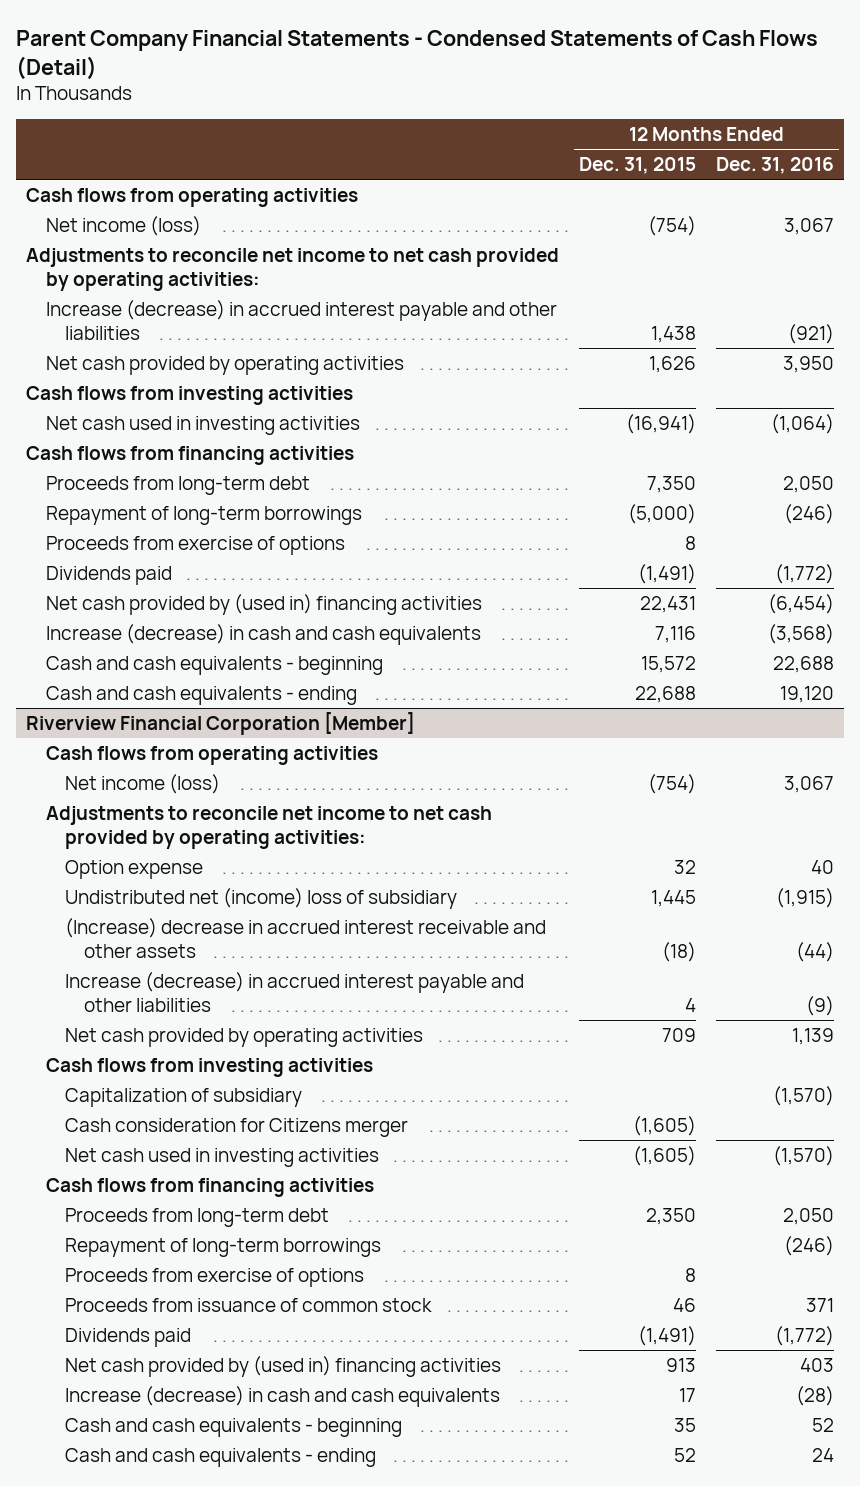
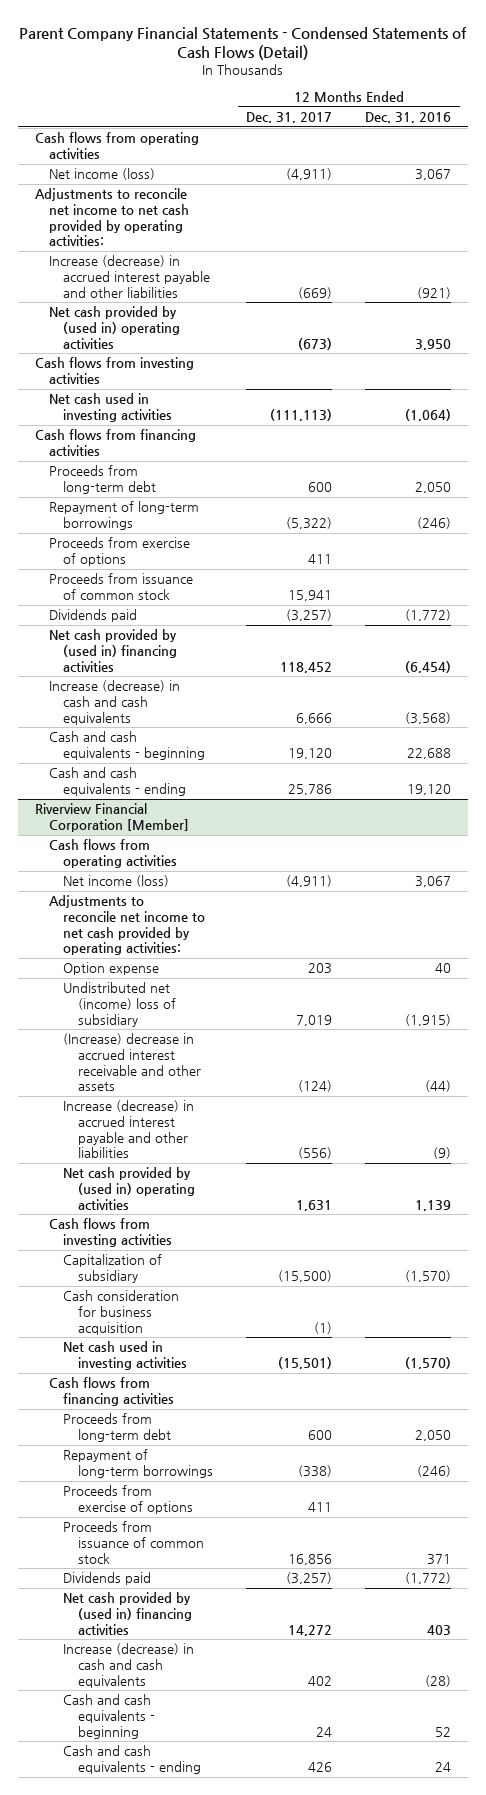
[579,156,697,174] Dec. 31, 2015 -> none
none -> [246,112,333,124] Dec. 31, 2017
[45,355,404,375] Net cash provided by operating activities -> [49,306,181,349] Net cash provided by (used in) operating activities
none -> [49,573,194,601] Proceeds from issuance of common stock
[64,1027,423,1047] Net cash provided by operating activities -> [63,1167,195,1210] Net cash provided by (used in) operating activities
[64,1117,408,1137] Cash consideration for Citizens merger -> [63,1290,180,1335] Cash consideration for business acquisition

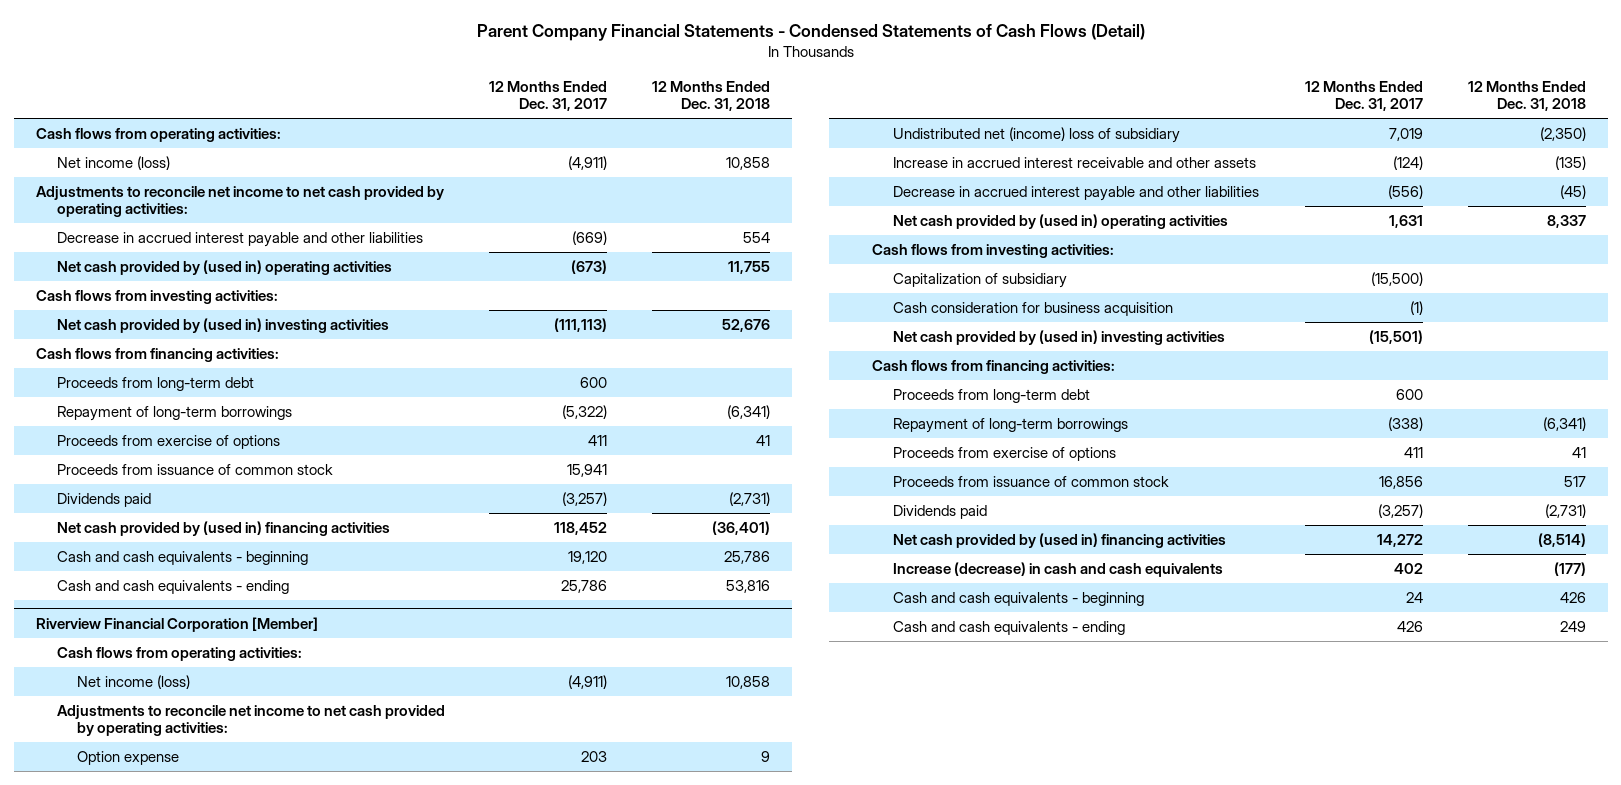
[365,112,452,124] Dec. 31, 2016 -> none
none -> [651,80,770,112] 12 Months Ended Dec. 31, 2018
[34,132,199,160] Cash flows from operating activities -> [35,127,281,142] Cash flows from operating activities:
[49,255,211,298] Increase (decrease) in accrued interest payable and other liabilities -> [56,231,423,247] Decrease in accrued interest payable and other liabilities
[34,357,194,385] Cash flows from investing activities -> [35,289,278,304] Cash flows from investing activities:
[49,393,173,423] Net cash used in investing activities -> [56,317,389,333] Net cash provided by (used in) investing activities
[34,429,196,457] Cash flows from financing activities -> [35,347,279,362] Cash flows from financing activities:
[49,680,181,725] Increase (decrease) in cash and cash equivalents -> none
[49,839,178,869] Cash flows from operating activities -> [56,646,302,661] Cash flows from operating activities:
[63,1033,201,1092] (Increase) decrease in accrued interest receivable and other assets -> [893,156,1257,168] Increase in accrued interest receivable and other assets
[63,1100,195,1159] Increase (decrease) in accrued interest payable and other liabilities -> [893,185,1260,201] Decrease in accrued interest payable and other liabilities
[49,1218,173,1248] Cash flows from investing activities -> [872,243,1115,258] Cash flows from investing activities:
[63,1341,187,1371] Net cash used in investing activities -> [893,329,1226,345] Net cash provided by (used in) investing activities
[49,1377,175,1407] Cash flows from financing activities -> [872,359,1116,374] Cash flows from financing activities:

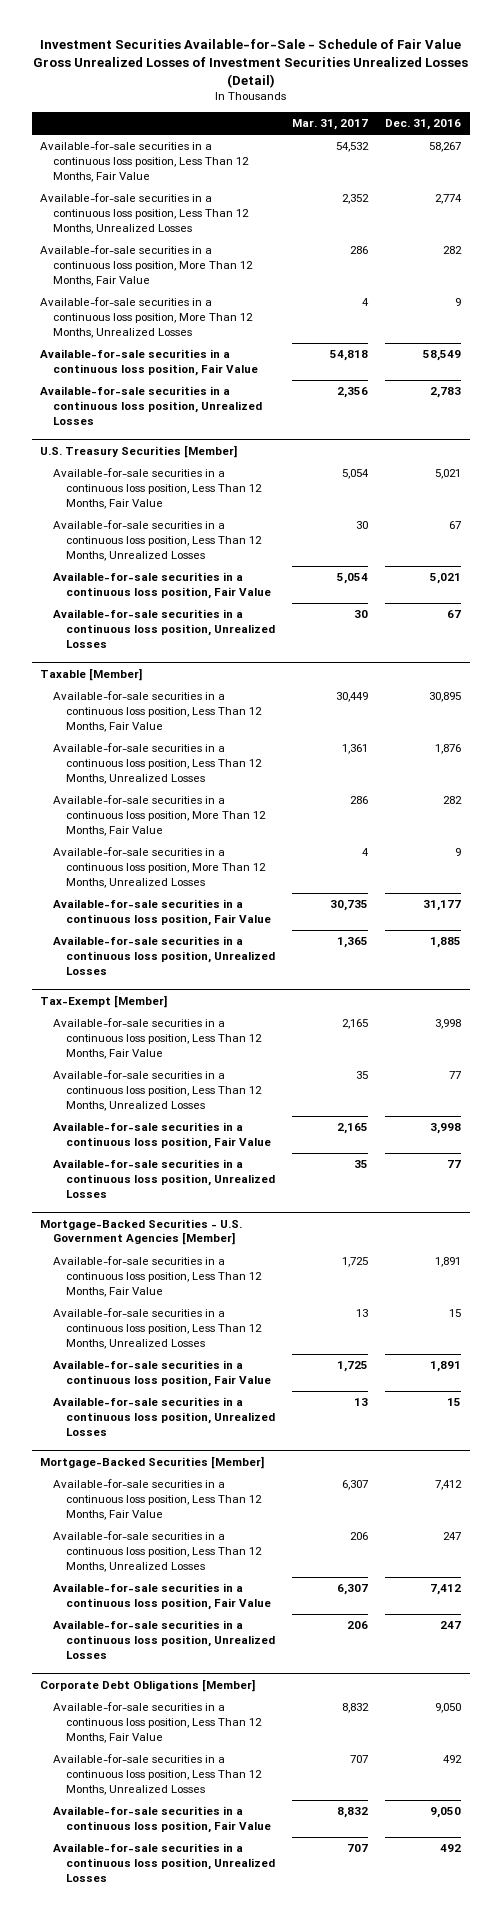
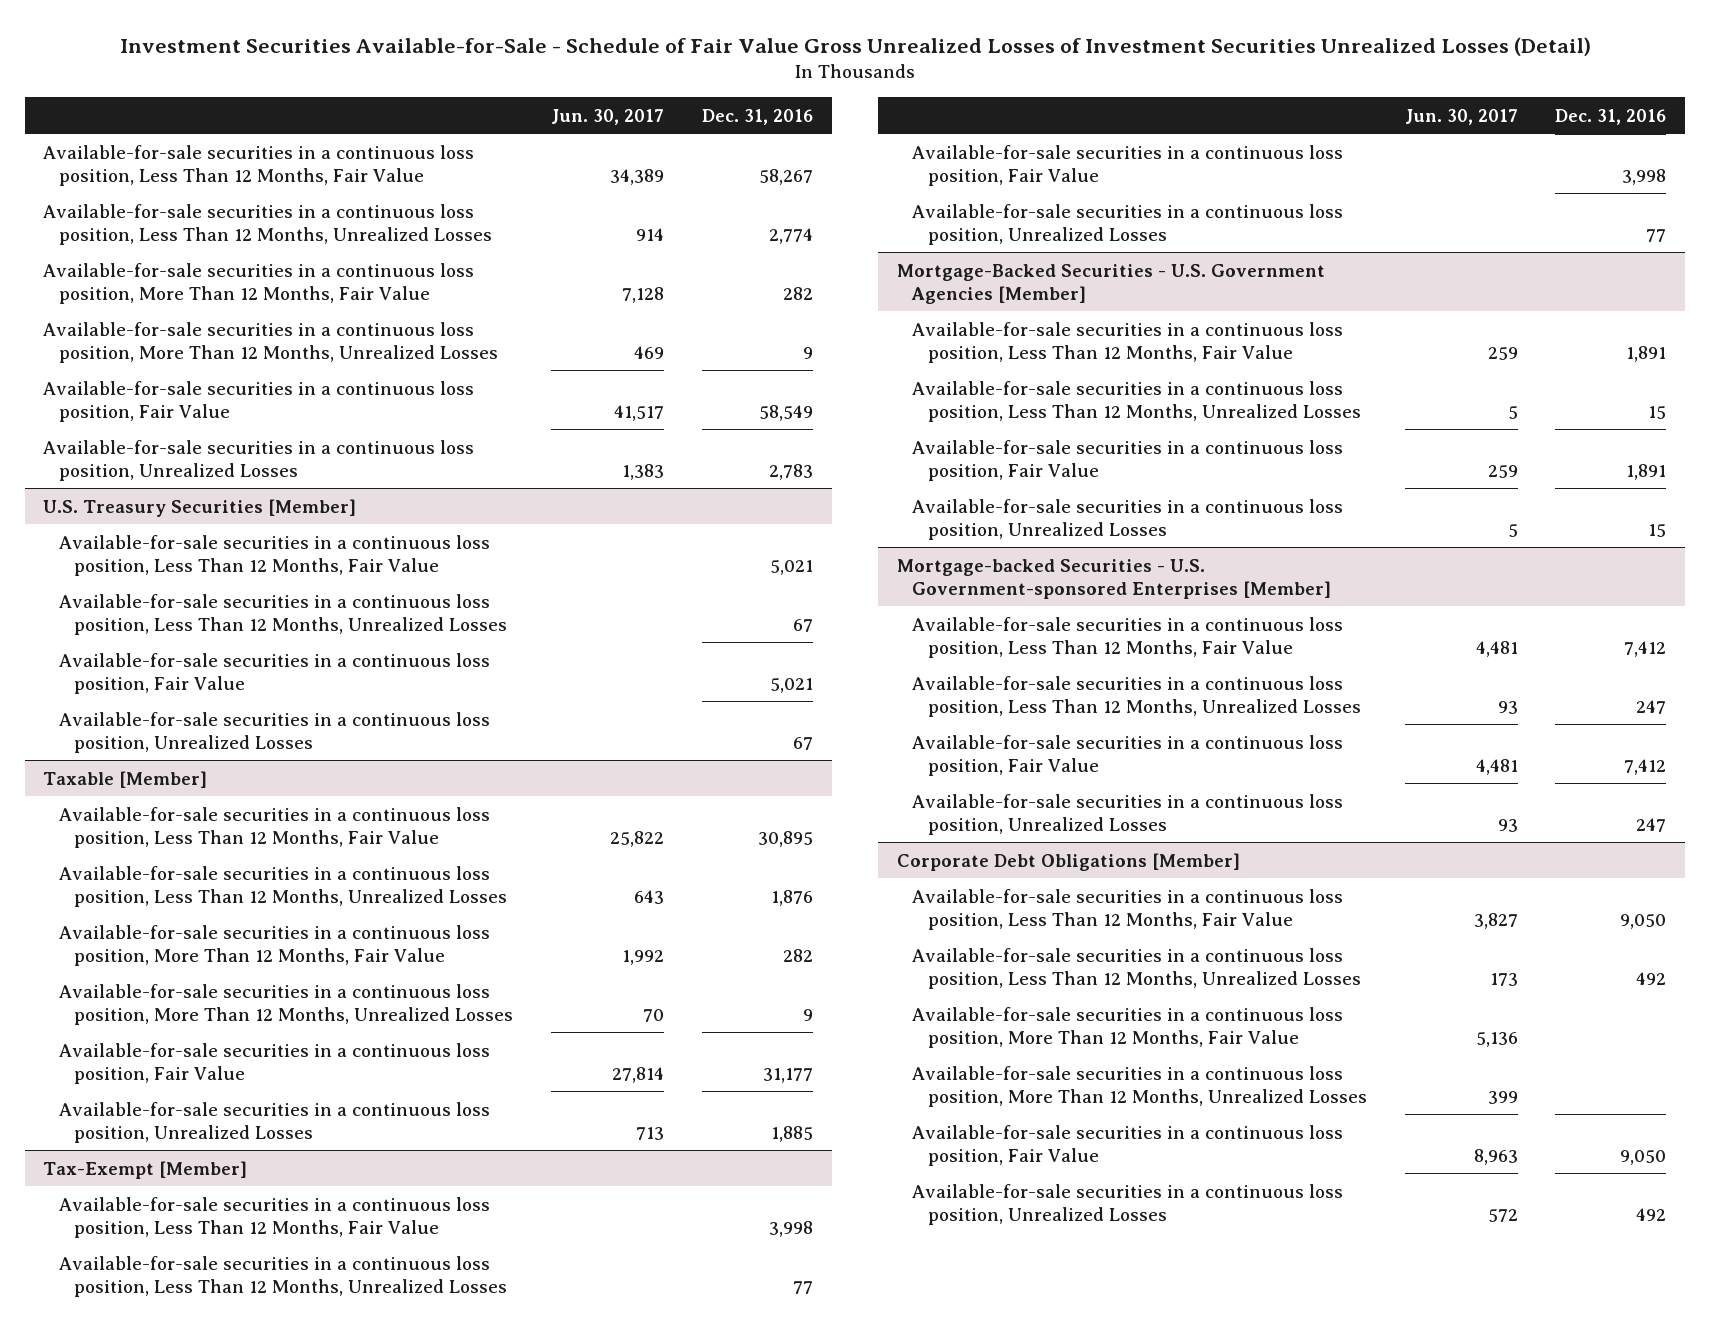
[292,118,369,130] Mar. 31, 2017 -> none
none -> [550,108,664,125] Jun. 30, 2017
[40,1455,265,1469] Mortgage-Backed Securities [Member] -> [897,558,1332,599] Mortgage-backed Securities - U.S. Government-sponsored Enterprises [Member]
none -> [912,1006,1344,1048] Available-for-sale securities in a continuous loss position, More Than 12 Months, Fair Value
none -> [912,1065,1367,1107] Available-for-sale securities in a continuous loss position, More Than 12 Months, Unrealized Losses

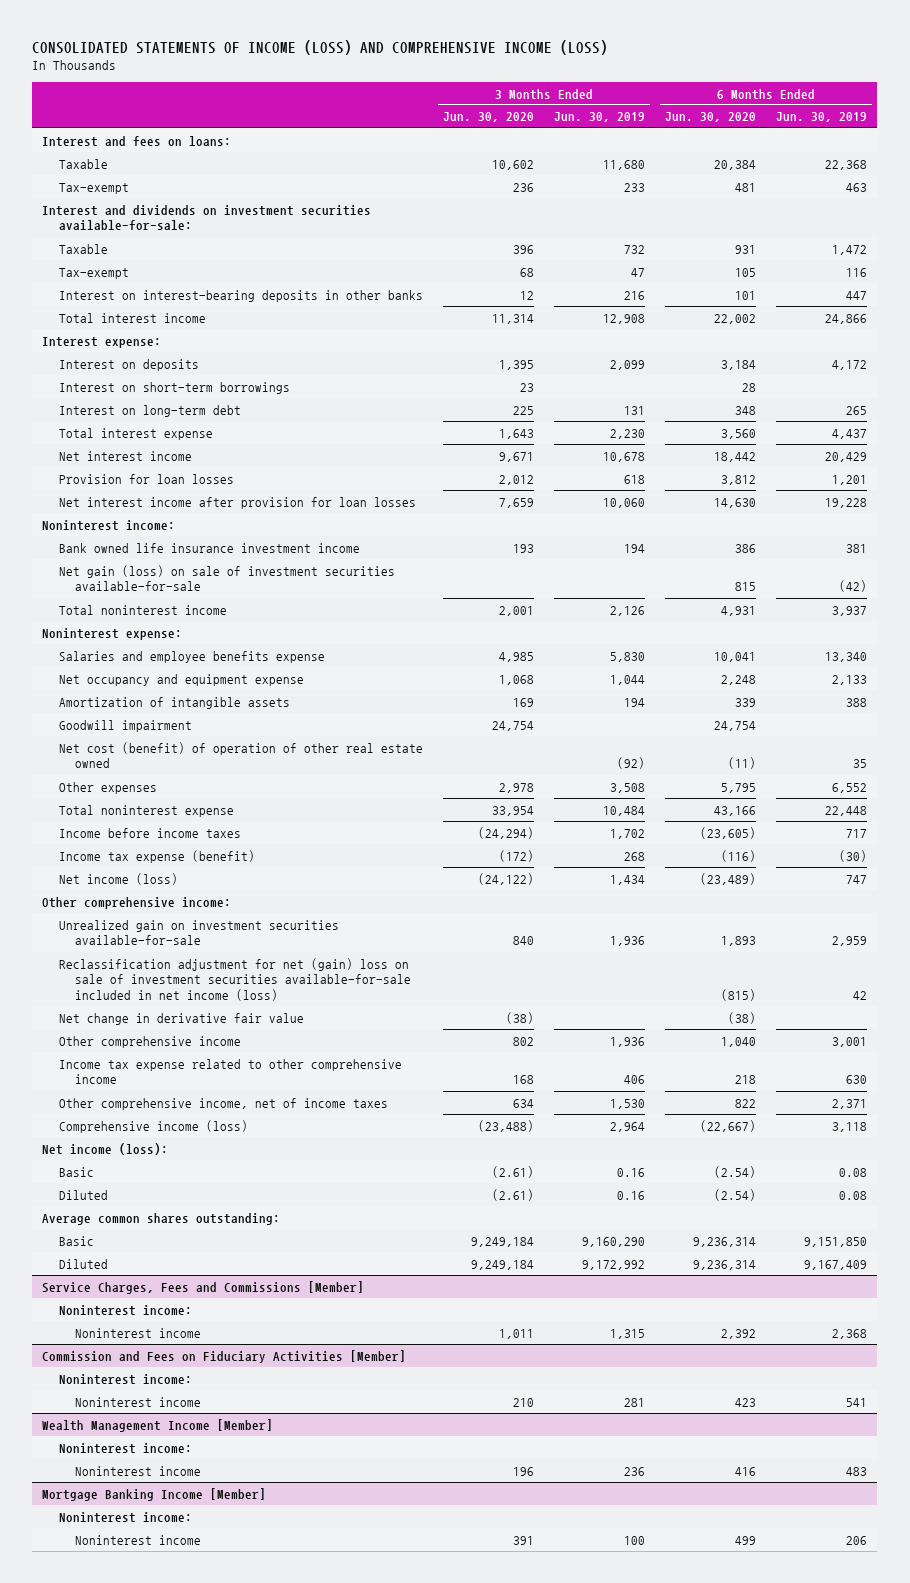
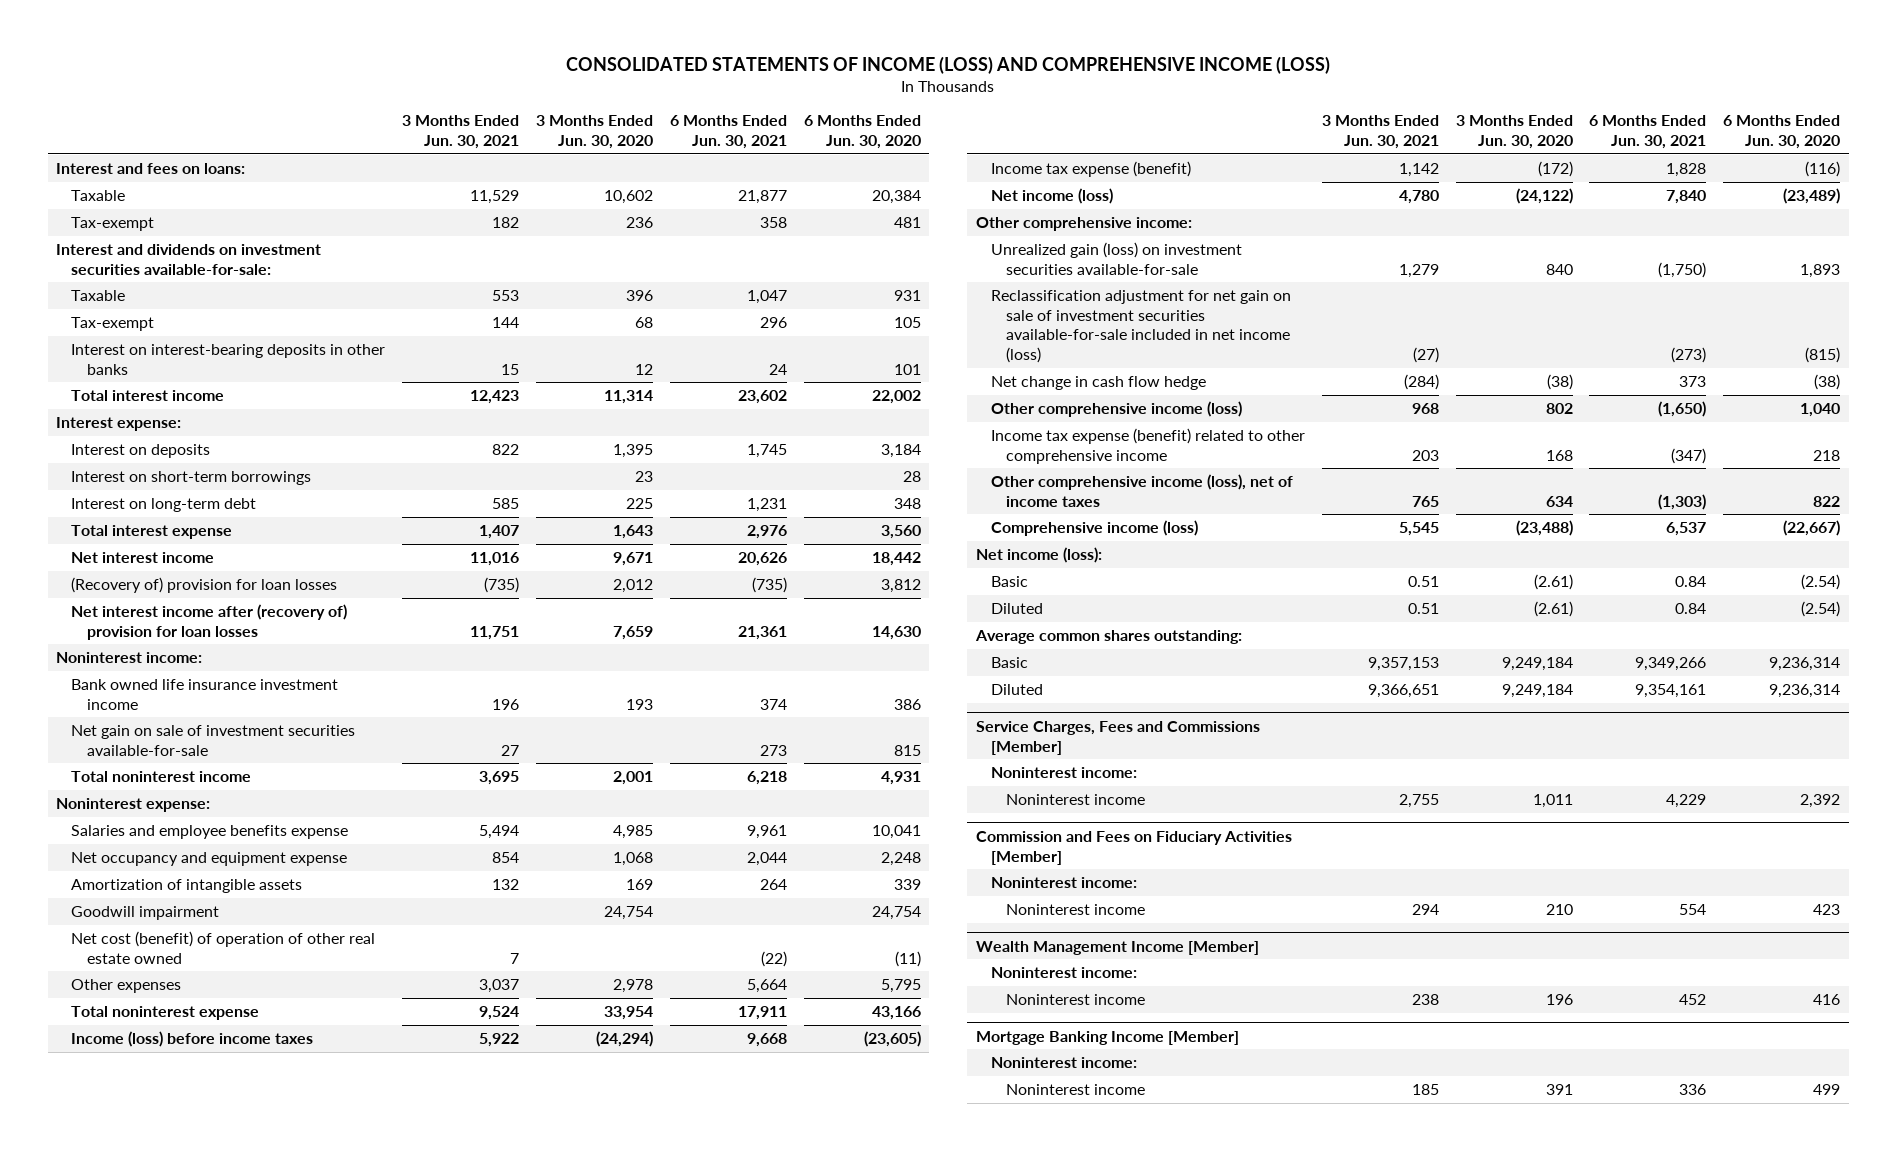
[553,112,645,123] Jun. 30, 2019 -> none
[776,112,868,123] Jun. 30, 2019 -> none
none -> [402,115,520,150] 3 Months Ended Jun. 30, 2021
none -> [669,115,787,150] 6 Months Ended Jun. 30, 2021
[58,473,234,484] Provision for loan losses -> [71,576,338,593] (Recovery of) provision for loan losses
[58,496,416,509] Net interest income after provision for loan losses -> [71,603,348,640] Net interest income after (recovery of) provision for loan losses
[58,564,395,592] Net gain (loss) on sale of investment securities available-for-sale -> [71,724,356,756] Net gain on sale of investment securities available-for-sale
[58,827,241,838] Income before income taxes -> [71,1030,314,1047] Income (loss) before income taxes
[58,919,339,946] Unrealized gain on investment securities available-for-sale -> [991,241,1243,275] Unrealized gain (loss) on investment securities available-for-sale
[58,957,411,1001] Reclassification adjustment for net (gain) loss on sale of investment securities available-for-sale included in net income (loss) -> [991,289,1292,364] Reclassification adjustment for net gain on sale of investment securities available-for-sale included in net income (loss)
[58,1012,304,1025] Net change in derivative fair value -> [991,375,1207,390] Net change in cash flow hedge
[58,1035,241,1048] Other comprehensive income -> [991,400,1243,417] Other comprehensive income (loss)
[58,1058,402,1085] Income tax expense related to other comprehensive income -> [991,427,1306,464] Income tax expense (benefit) related to other comprehensive income
[58,1097,388,1110] Other comprehensive income, net of income taxes -> [991,473,1294,507] Other comprehensive income (loss), net of income taxes

